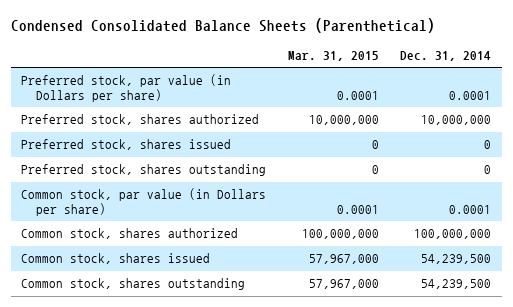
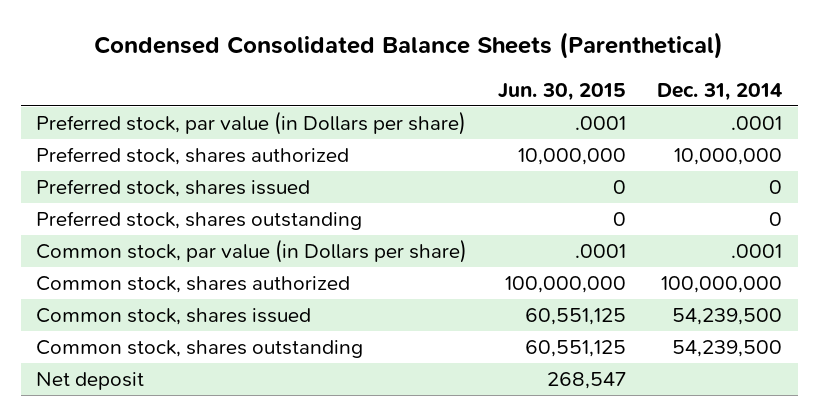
[287,51,379,62] Mar. 31, 2015 -> none
none -> [498,83,627,102] Jun. 30, 2015
[449,91,492,101] 0.0001 -> [731,116,783,131] .0001
[449,205,492,215] 0.0001 -> [731,244,783,259] .0001
none -> [36,372,145,391] Net deposit

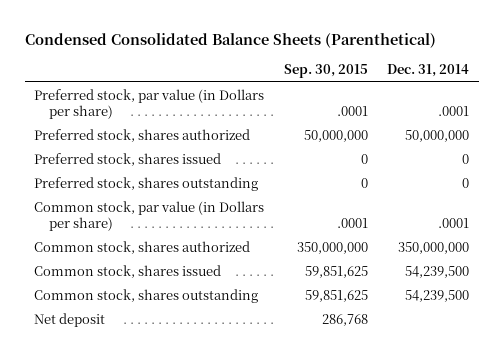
[498,83,627,102] Jun. 30, 2015 -> none
none -> [283,64,368,79] Sep. 30, 2015
[674,148,783,166] 10,000,000 -> [404,129,469,142] 50,000,000
[661,276,783,294] 100,000,000 -> [397,241,469,254] 350,000,000

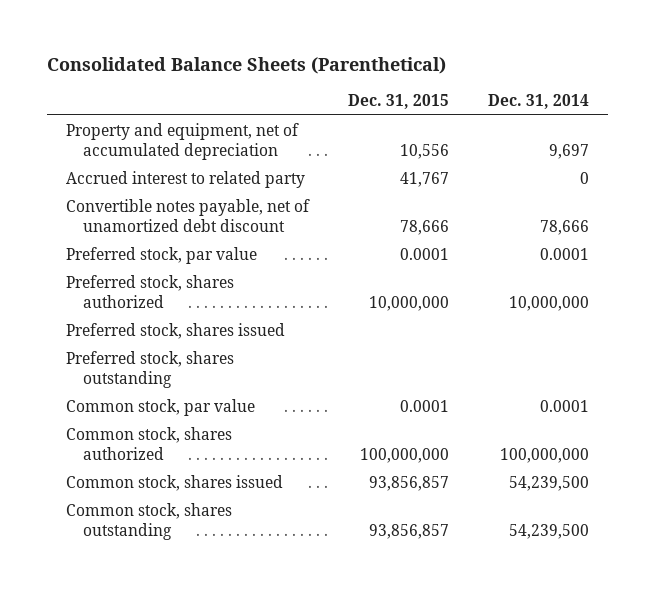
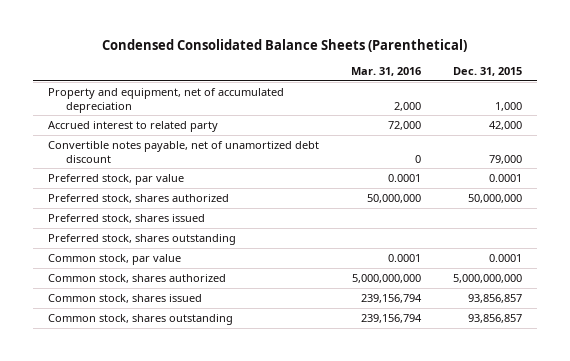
[46,56,446,74] Consolidated Balance Sheets (Parenthetical) -> [102,38,468,52] Condensed Consolidated Balance Sheets (Parenthetical)
[487,94,589,110] Dec. 31, 2014 -> none
none -> [351,67,422,77] Mar. 31, 2016
[399,143,449,159] 10,556 -> [494,101,522,111] 1,000
[399,171,449,187] 41,767 -> [488,120,522,130] 42,000
[399,219,449,235] 78,666 -> [488,154,522,164] 79,000
[368,295,449,311] 10,000,000 -> [467,193,522,203] 50,000,000
[359,447,449,463] 100,000,000 -> [452,273,522,283] 5,000,000,000

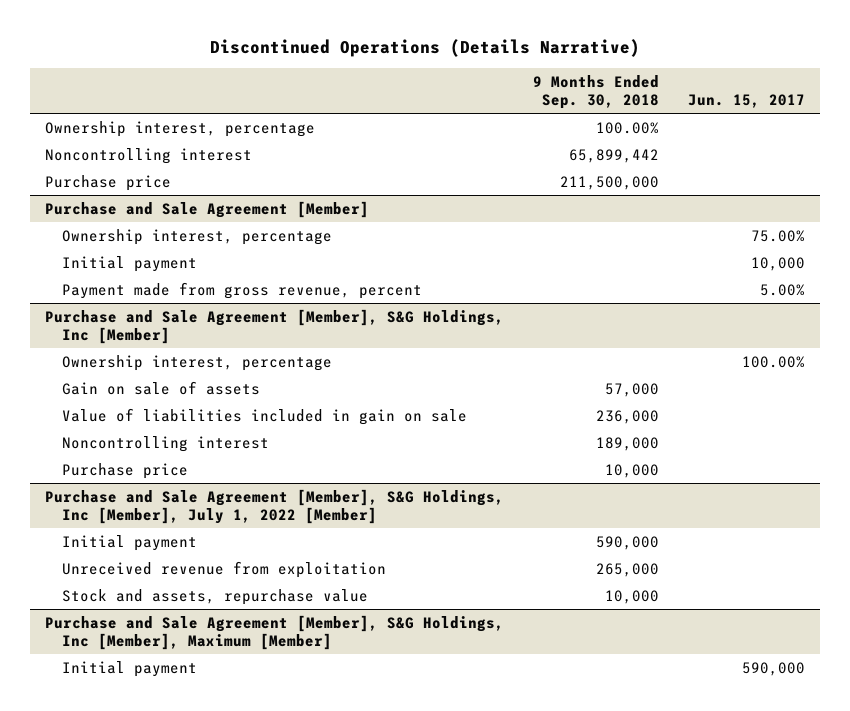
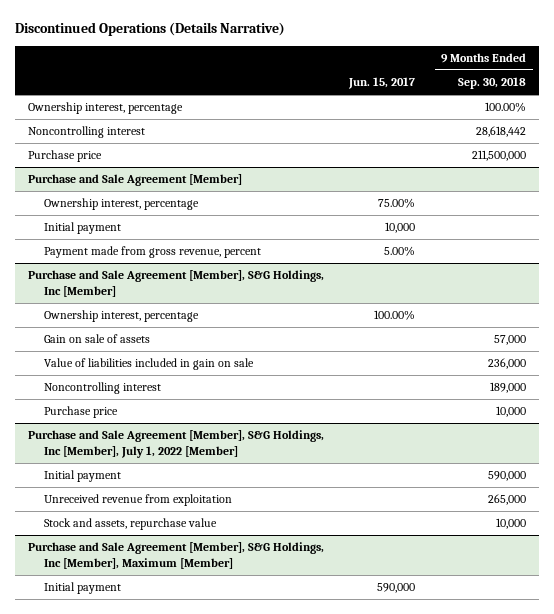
[568,148,659,163] 65,899,442 -> [476,126,527,138] 28,618,442

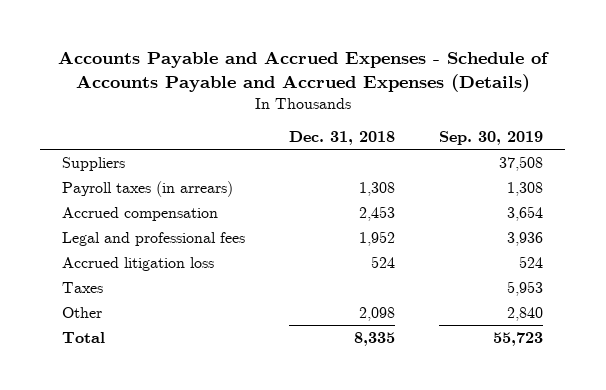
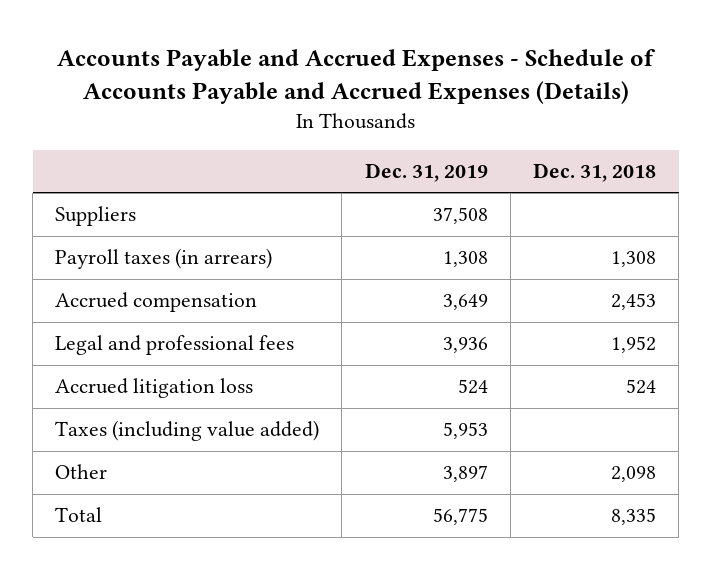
[439,131,544,146] Sep. 30, 2019 -> none
none -> [364,162,488,182] Dec. 31, 2019
[62,281,104,293] Taxes -> [55,420,320,442] Taxes (including value added)

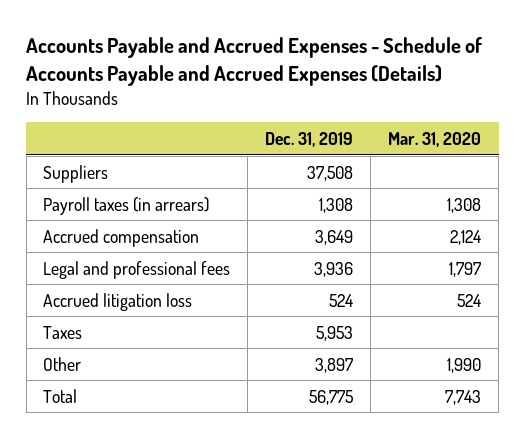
[533,162,657,182] Dec. 31, 2018 -> none
none -> [388,131,482,147] Mar. 31, 2020
[55,420,320,442] Taxes (including value added) -> [43,325,83,339] Taxes

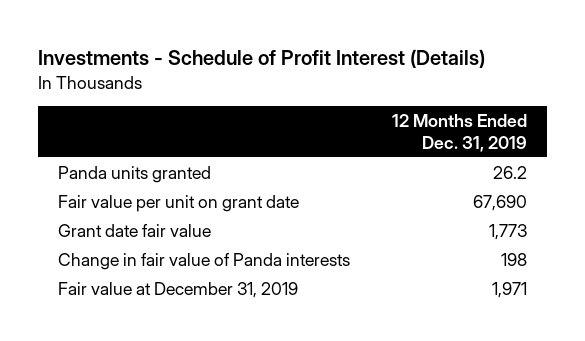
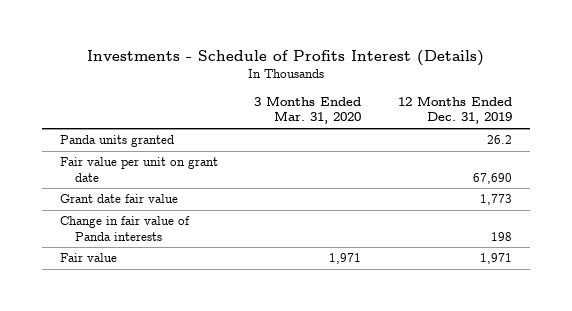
[37,49,485,69] Investments - Schedule of Profit Interest (Details) -> [86,50,484,67] Investments - Schedule of Profits Interest (Details)
none -> [254,96,362,125] 3 Months Ended Mar. 31, 2020
[58,281,299,298] Fair value at December 31, 2019 -> [60,253,118,263] Fair value

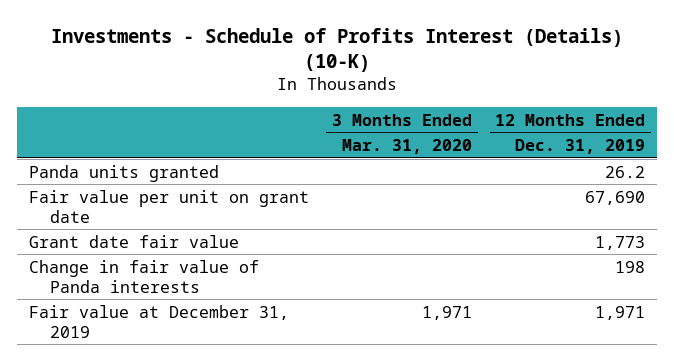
[86,50,484,67] Investments - Schedule of Profits Interest (Details) -> [51,27,624,73] Investments - Schedule of Profits Interest (Details) (10-K)
[60,253,118,263] Fair value -> [28,304,289,338] Fair value at December 31, 2019

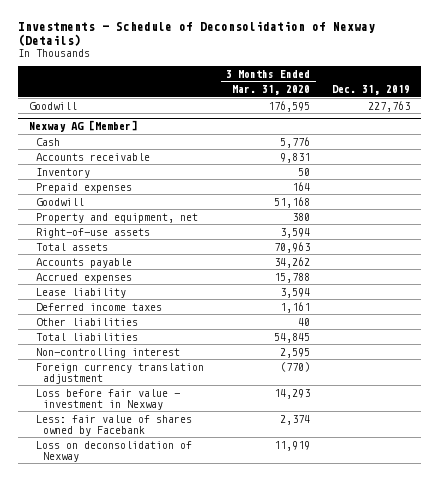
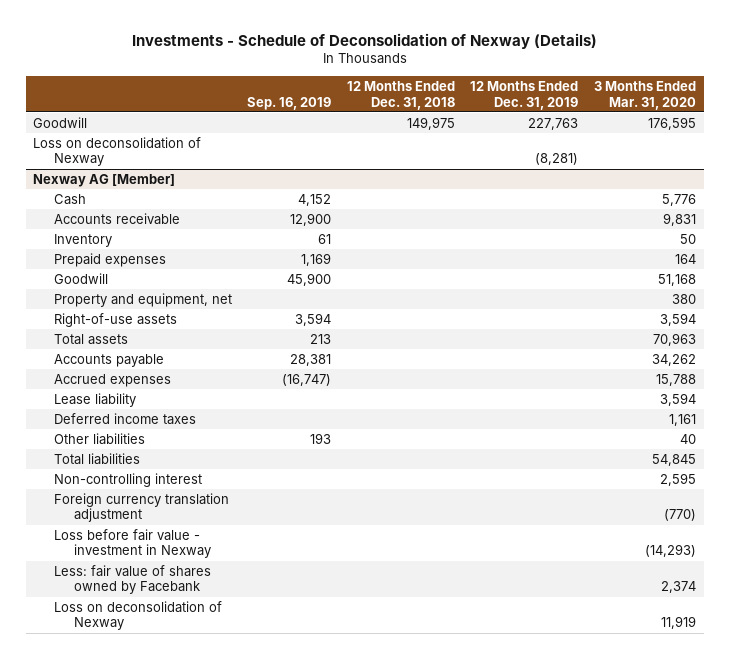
[332,85,411,96] Dec. 31, 2019 -> none
none -> [247,96,332,110] Sep. 16, 2019
none -> [346,80,455,110] 12 Months Ended Dec. 31, 2018
none -> [470,80,579,110] 12 Months Ended Dec. 31, 2019
none -> [33,136,202,167] Loss on deconsolidation of Nexway
[274,388,311,399] 14,293 -> [644,544,696,558] (14,293)

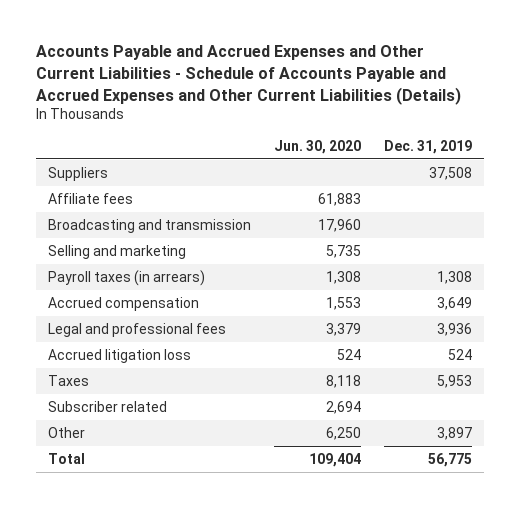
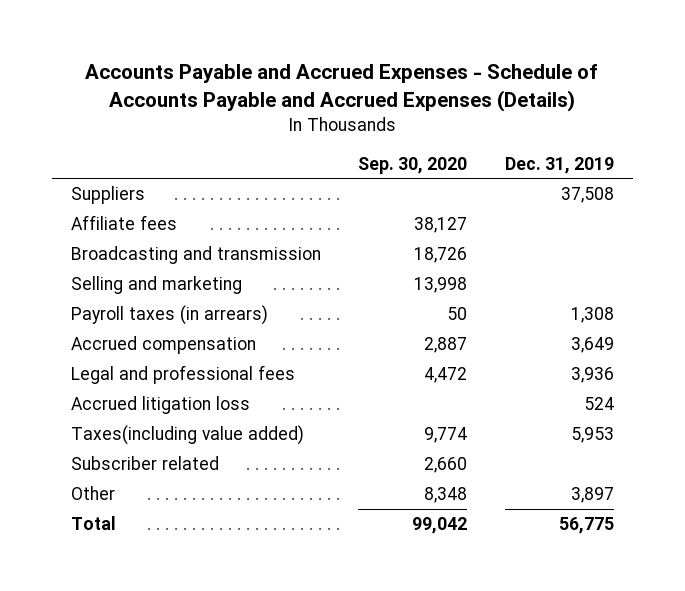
[35,45,461,105] Accounts Payable and Accrued Expenses and Other Current Liabilities - Schedule of Accounts Payable and Accrued Expenses and Other Current Liabilities (Details) -> [85,64,599,112] Accounts Payable and Accrued Expenses - Schedule of Accounts Payable and Accrued Expenses (Details)
[273,140,361,155] Jun. 30, 2020 -> none
none -> [358,156,468,174] Sep. 30, 2020
[47,374,89,386] Taxes -> [70,425,304,446] Taxes(including value added)

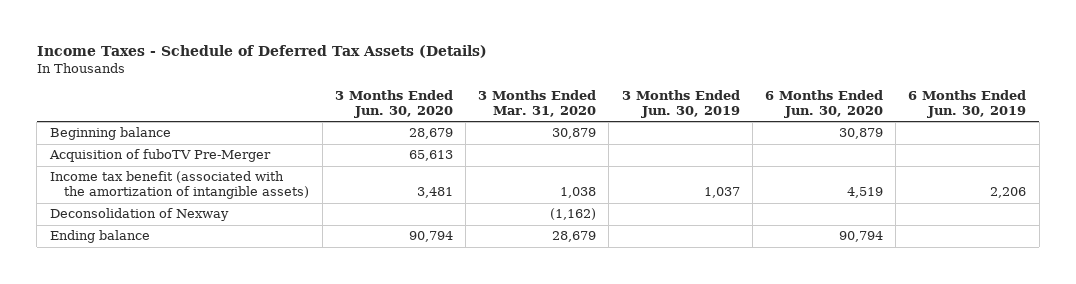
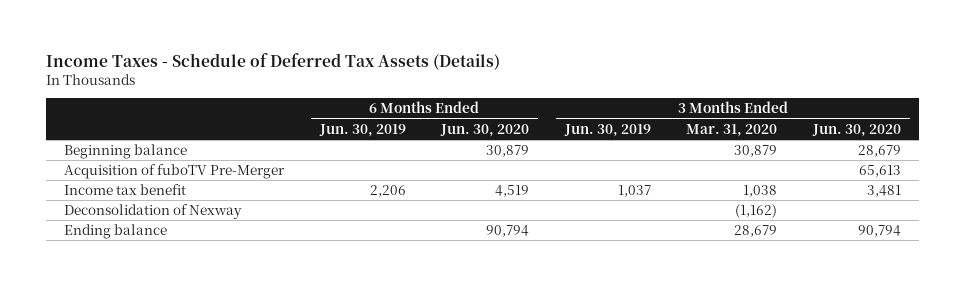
[49,171,310,200] Income tax benefit (associated with the amortization of intangible assets) -> [64,184,187,196] Income tax benefit

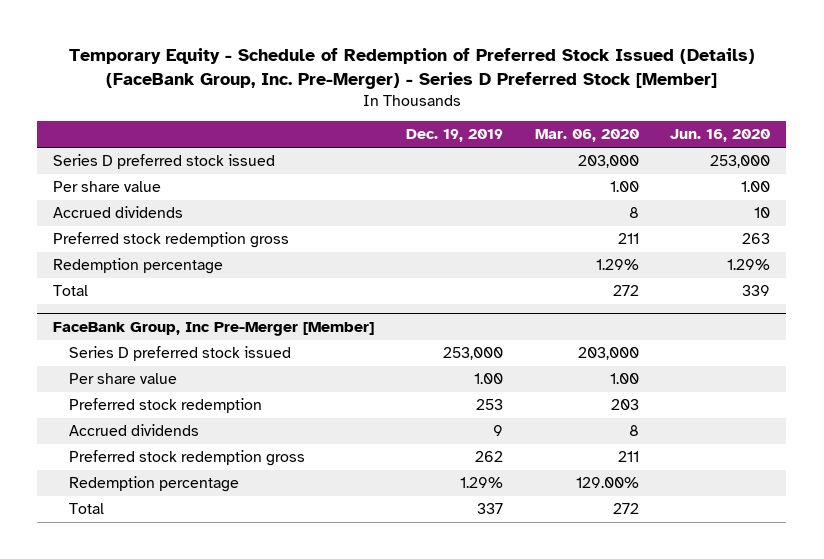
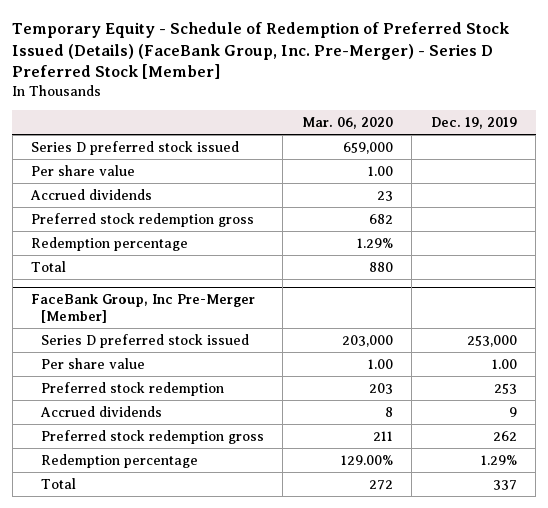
[670,129,771,143] Jun. 16, 2020 -> none
[577,155,639,169] 203,000 -> [342,141,393,154] 659,000
[628,207,639,219] 8 -> [376,190,393,201] 23
[617,233,639,245] 211 -> [368,213,393,224] 682
[612,285,639,297] 272 -> [368,261,393,272] 880

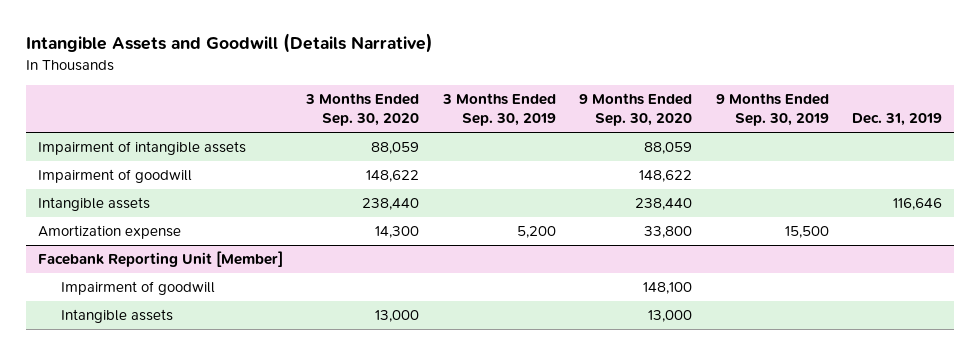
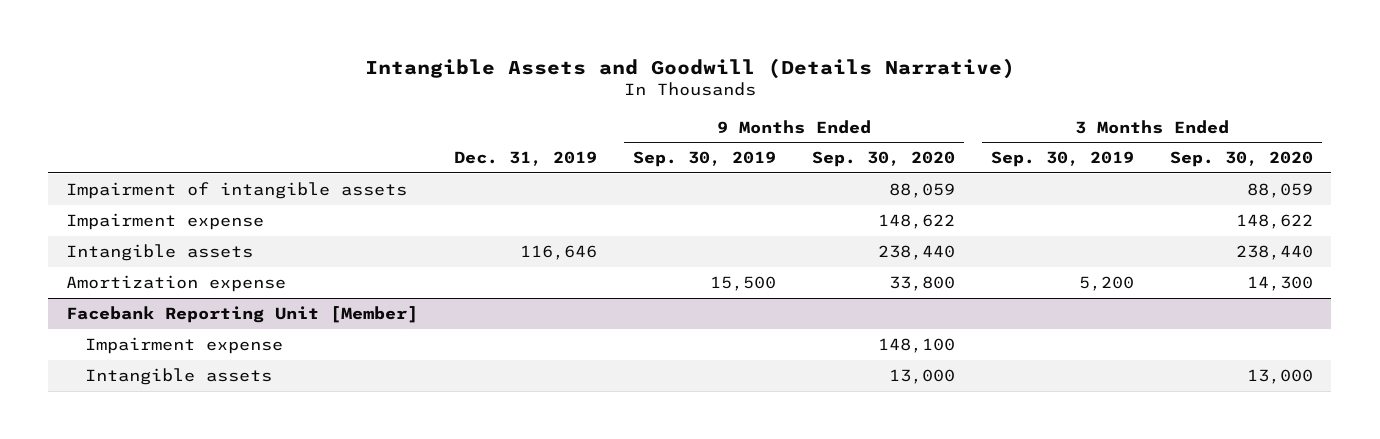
[37,169,192,184] Impairment of goodwill -> [66,212,265,230] Impairment expense
[60,281,215,296] Impairment of goodwill -> [85,336,284,354] Impairment expense

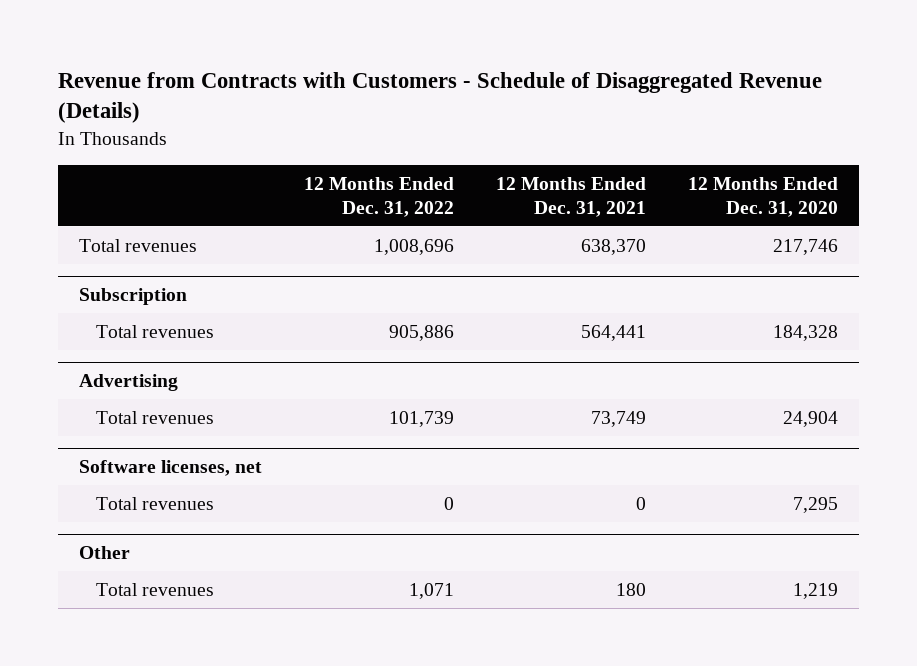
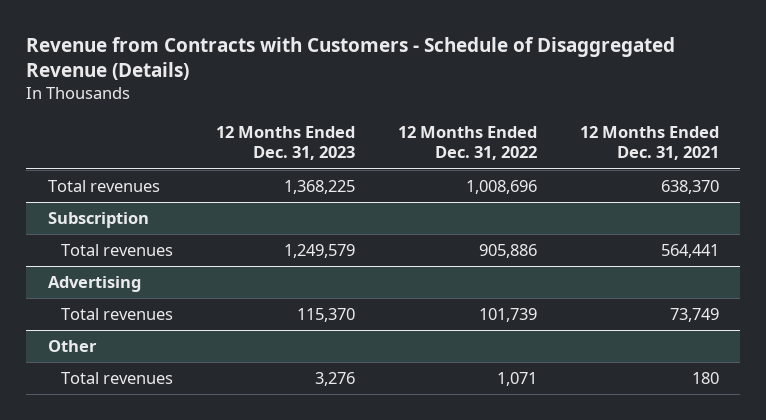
[688,176,839,217] 12 Months Ended Dec. 31, 2020 -> none
none -> [216,126,356,161] 12 Months Ended Dec. 31, 2023
[78,459,262,476] Software licenses, net -> none
[95,496,214,510] Total revenues -> none

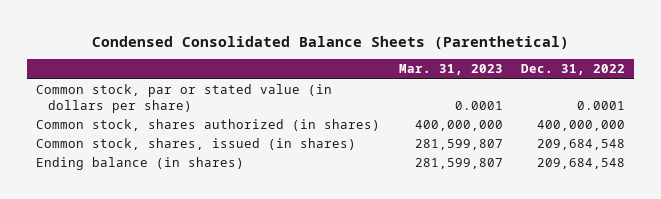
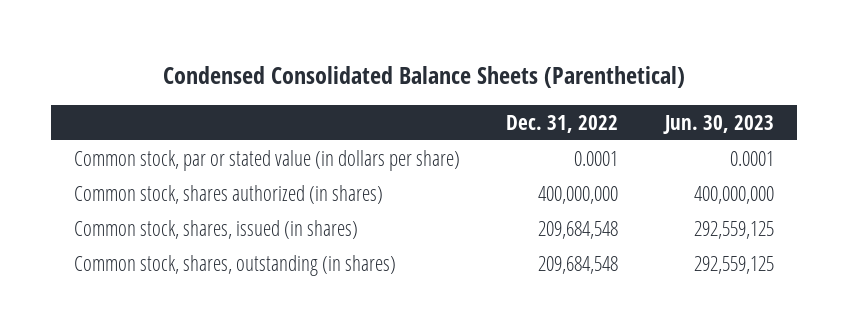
[398,64,503,76] Mar. 31, 2023 -> none
none -> [662,114,774,134] Jun. 30, 2023
[36,157,245,171] Ending balance (in shares) -> [74,254,397,276] Common stock, shares, outstanding (in shares)

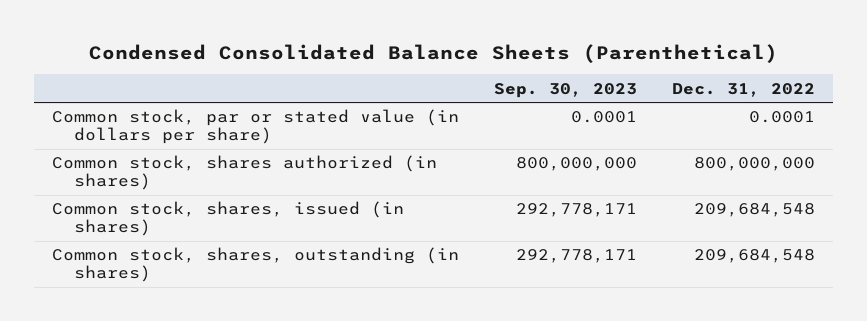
[662,114,774,134] Jun. 30, 2023 -> none
none -> [494,82,638,98] Sep. 30, 2023
[538,185,619,204] 400,000,000 -> [694,157,816,172] 800,000,000

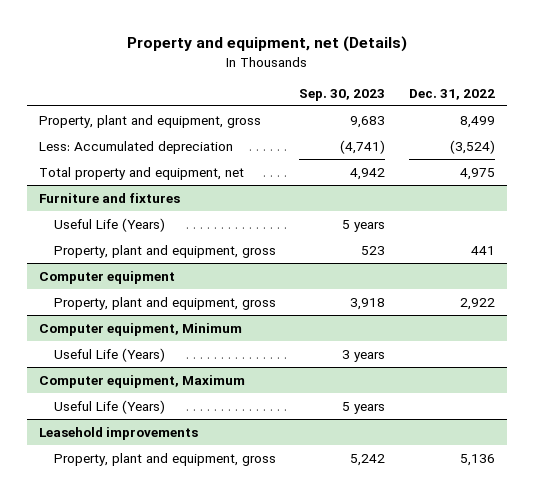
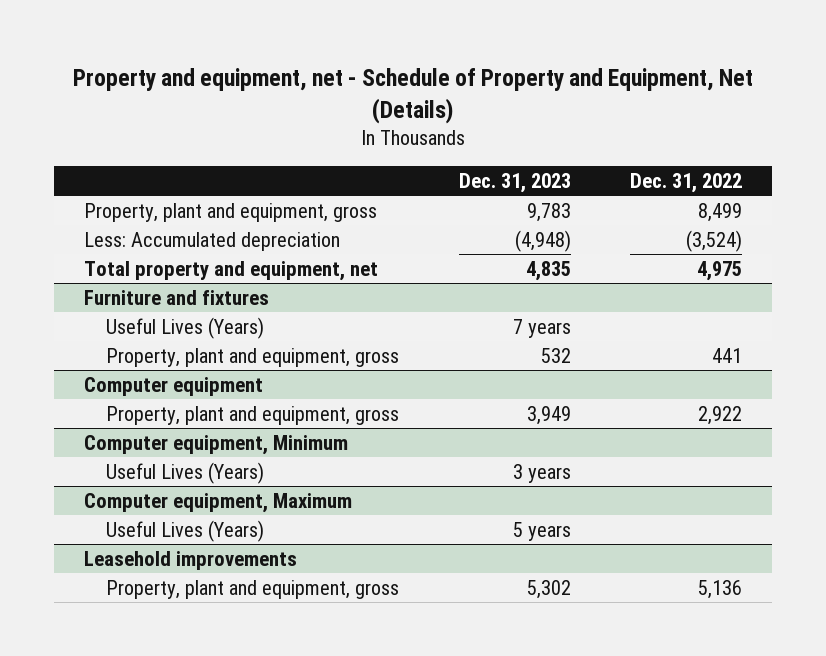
[126,36,407,53] Property and equipment, net (Details) -> [72,67,753,124] Property and equipment, net - Schedule of Property and Equipment, Net (Details)
[299,88,386,101] Sep. 30, 2023 -> none
none -> [458,172,571,193] Dec. 31, 2023
[53,217,165,232] Useful Life (Years) -> [106,317,265,340] Useful Lives (Years)
[53,347,165,362] Useful Life (Years) -> [106,462,265,485] Useful Lives (Years)
[53,399,165,414] Useful Life (Years) -> [106,520,265,543] Useful Lives (Years)

